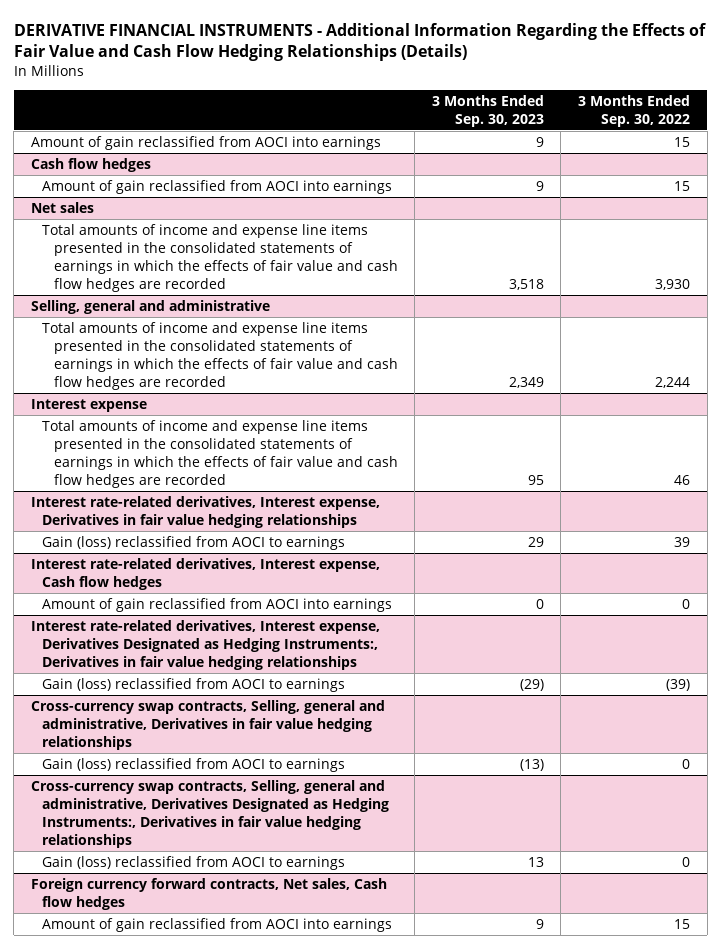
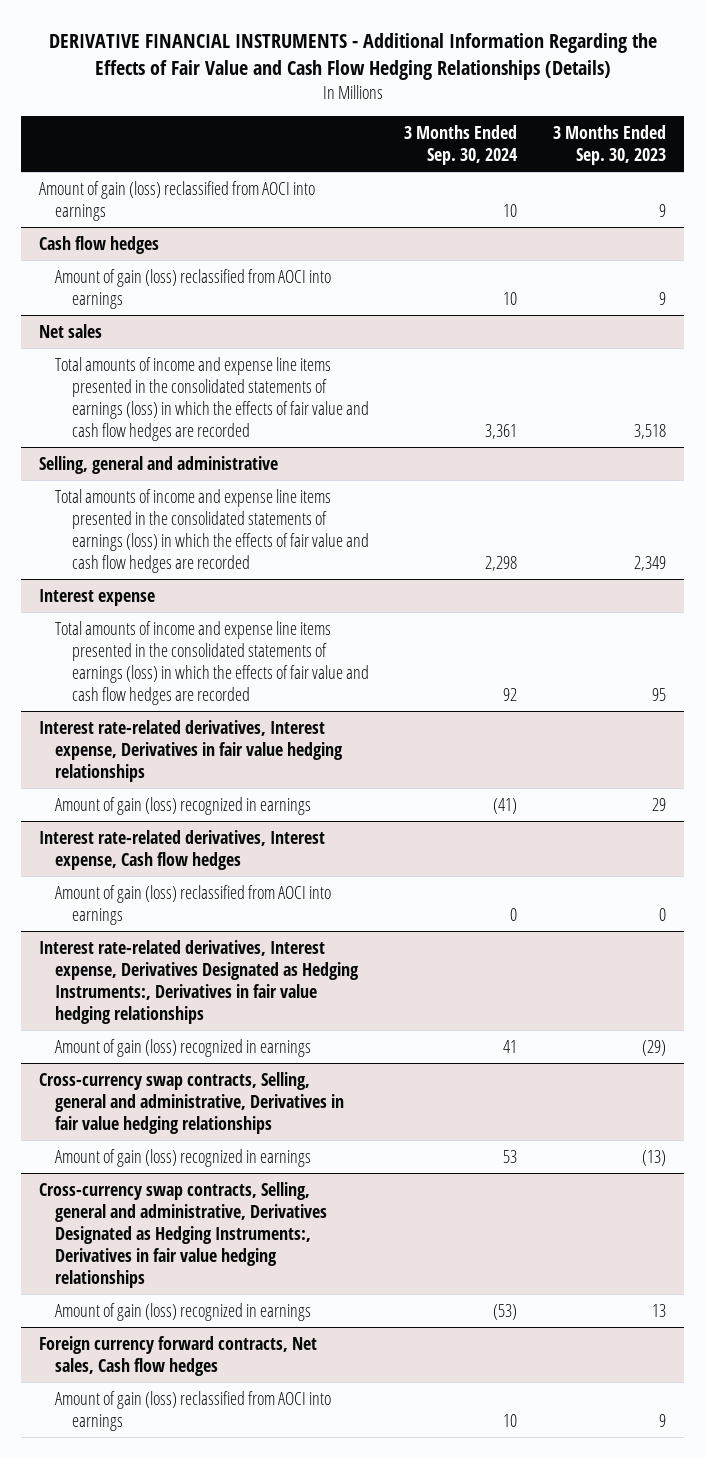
[578,95,691,127] 3 Months Ended Sep. 30, 2022 -> none
none -> [404,124,519,165] 3 Months Ended Sep. 30, 2024
[31,135,382,150] Amount of gain reclassified from AOCI into earnings -> [39,180,316,221] Amount of gain (loss) reclassified from AOCI into earnings
[42,179,393,194] Amount of gain reclassified from AOCI into earnings -> [55,268,332,309] Amount of gain (loss) reclassified from AOCI into earnings
[42,223,398,292] Total amounts of income and expense line items presented in the consolidated statements of earnings in which the effects of fair value and cash flow hedges are recorded -> [55,356,369,441] Total amounts of income and expense line items presented in the consolidated statements of earnings (loss) in which the effects of fair value and cash flow hedges are recorded
[42,321,398,390] Total amounts of income and expense line items presented in the consolidated statements of earnings in which the effects of fair value and cash flow hedges are recorded -> [55,488,369,573] Total amounts of income and expense line items presented in the consolidated statements of earnings (loss) in which the effects of fair value and cash flow hedges are recorded
[42,419,398,488] Total amounts of income and expense line items presented in the consolidated statements of earnings in which the effects of fair value and cash flow hedges are recorded -> [55,620,369,705] Total amounts of income and expense line items presented in the consolidated statements of earnings (loss) in which the effects of fair value and cash flow hedges are recorded
[42,535,346,550] Gain (loss) reclassified from AOCI to earnings -> [55,796,312,815] Amount of gain (loss) recognized in earnings
[42,597,393,612] Amount of gain reclassified from AOCI into earnings -> [55,884,332,925] Amount of gain (loss) reclassified from AOCI into earnings
[42,677,346,692] Gain (loss) reclassified from AOCI to earnings -> [55,1038,312,1057] Amount of gain (loss) recognized in earnings
[42,757,346,772] Gain (loss) reclassified from AOCI to earnings -> [55,1148,312,1167] Amount of gain (loss) recognized in earnings
[42,855,346,870] Gain (loss) reclassified from AOCI to earnings -> [55,1302,312,1321] Amount of gain (loss) recognized in earnings
[42,917,393,932] Amount of gain reclassified from AOCI into earnings -> [55,1390,332,1431] Amount of gain (loss) reclassified from AOCI into earnings

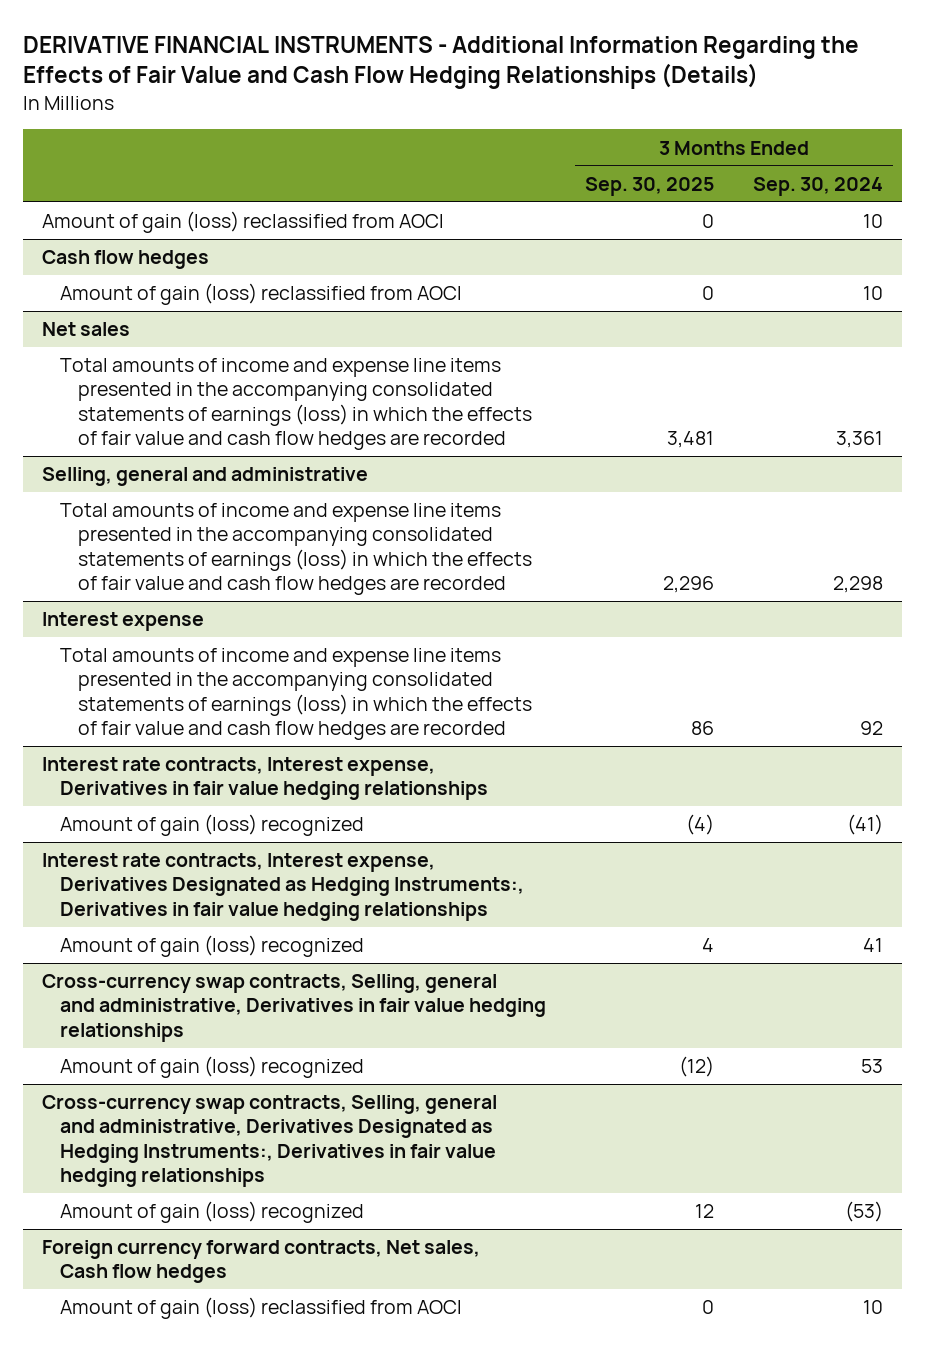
[552,124,666,165] 3 Months Ended Sep. 30, 2023 -> none
none -> [585,176,715,196] Sep. 30, 2025
[39,180,316,221] Amount of gain (loss) reclassified from AOCI into earnings -> [42,211,445,234] Amount of gain (loss) reclassified from AOCI
[55,268,332,309] Amount of gain (loss) reclassified from AOCI into earnings -> [60,283,463,306] Amount of gain (loss) reclassified from AOCI
[55,356,369,441] Total amounts of income and expense line items presented in the consolidated statements of earnings (loss) in which the effects of fair value and cash flow hedges are recorded -> [60,358,533,451] Total amounts of income and expense line items presented in the accompanying consolidated statements of earnings (loss) in which the effects of fair value and cash flow hedges are recorded
[55,488,369,573] Total amounts of income and expense line items presented in the consolidated statements of earnings (loss) in which the effects of fair value and cash flow hedges are recorded -> [60,503,533,596] Total amounts of income and expense line items presented in the accompanying consolidated statements of earnings (loss) in which the effects of fair value and cash flow hedges are recorded
[39,829,326,870] Interest rate-related derivatives, Interest expense, Cash flow hedges -> none
[55,884,332,925] Amount of gain (loss) reclassified from AOCI into earnings -> none
[55,620,369,705] Total amounts of income and expense line items presented in the consolidated statements of earnings (loss) in which the effects of fair value and cash flow hedges are recorded -> [60,648,533,741] Total amounts of income and expense line items presented in the accompanying consolidated statements of earnings (loss) in which the effects of fair value and cash flow hedges are recorded
[39,719,344,782] Interest rate-related derivatives, Interest expense, Derivatives in fair value hedging relationships -> [42,757,489,801] Interest rate contracts, Interest expense, Derivatives in fair value hedging relationships
[55,796,312,815] Amount of gain (loss) recognized in earnings -> [60,814,365,837] Amount of gain (loss) recognized
[39,939,360,1024] Interest rate-related derivatives, Interest expense, Derivatives Designated as Hedging Instruments:, Derivatives in fair value hedging relationships -> [42,853,525,921] Interest rate contracts, Interest expense, Derivatives Designated as Hedging Instruments:, Derivatives in fair value hedging relationships
[55,1038,312,1057] Amount of gain (loss) recognized in earnings -> [60,935,365,958] Amount of gain (loss) recognized
[55,1148,312,1167] Amount of gain (loss) recognized in earnings -> [60,1056,365,1079] Amount of gain (loss) recognized
[55,1302,312,1321] Amount of gain (loss) recognized in earnings -> [60,1201,365,1224] Amount of gain (loss) recognized
[55,1390,332,1431] Amount of gain (loss) reclassified from AOCI into earnings -> [60,1297,463,1320] Amount of gain (loss) reclassified from AOCI

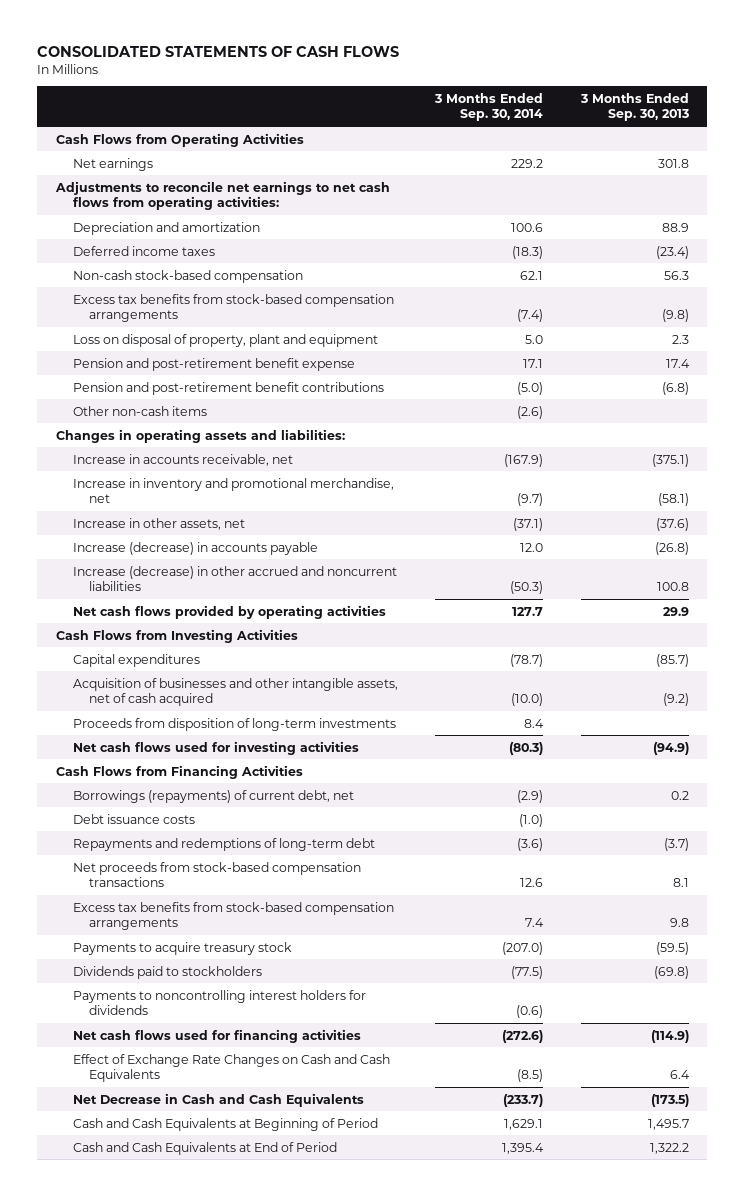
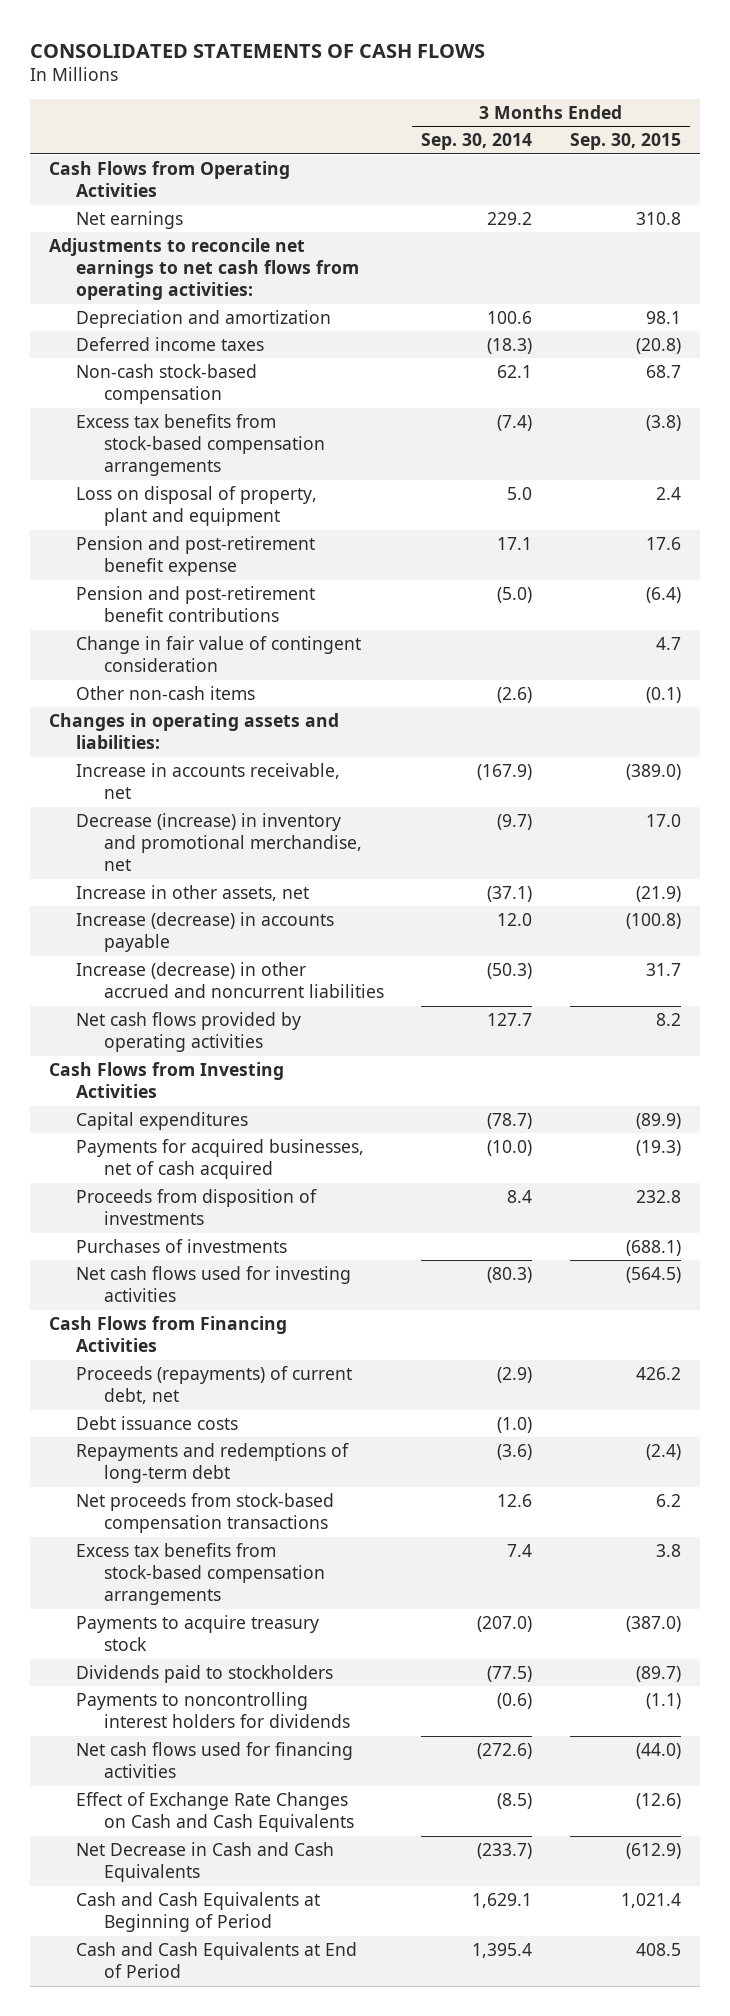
[579,93,689,122] 3 Months Ended Sep. 30, 2013 -> none
none -> [569,133,681,151] Sep. 30, 2015
none -> [76,635,362,673] Change in fair value of contingent consideration
[72,477,394,503] Increase in inventory and promotional merchandise, net -> [76,812,362,872] Decrease (increase) in inventory and promotional merchandise, net
[72,677,398,706] Acquisition of businesses and other intangible assets, net of cash acquired -> [76,1138,365,1180] Payments for acquired businesses, net of cash acquired
[72,717,396,731] Proceeds from disposition of long-term investments -> [76,1188,318,1226] Proceeds from disposition of investments
none -> [76,1238,288,1253] Purchases of investments
[72,789,354,803] Borrowings (repayments) of current debt, net -> [76,1365,353,1405] Proceeds (repayments) of current debt, net

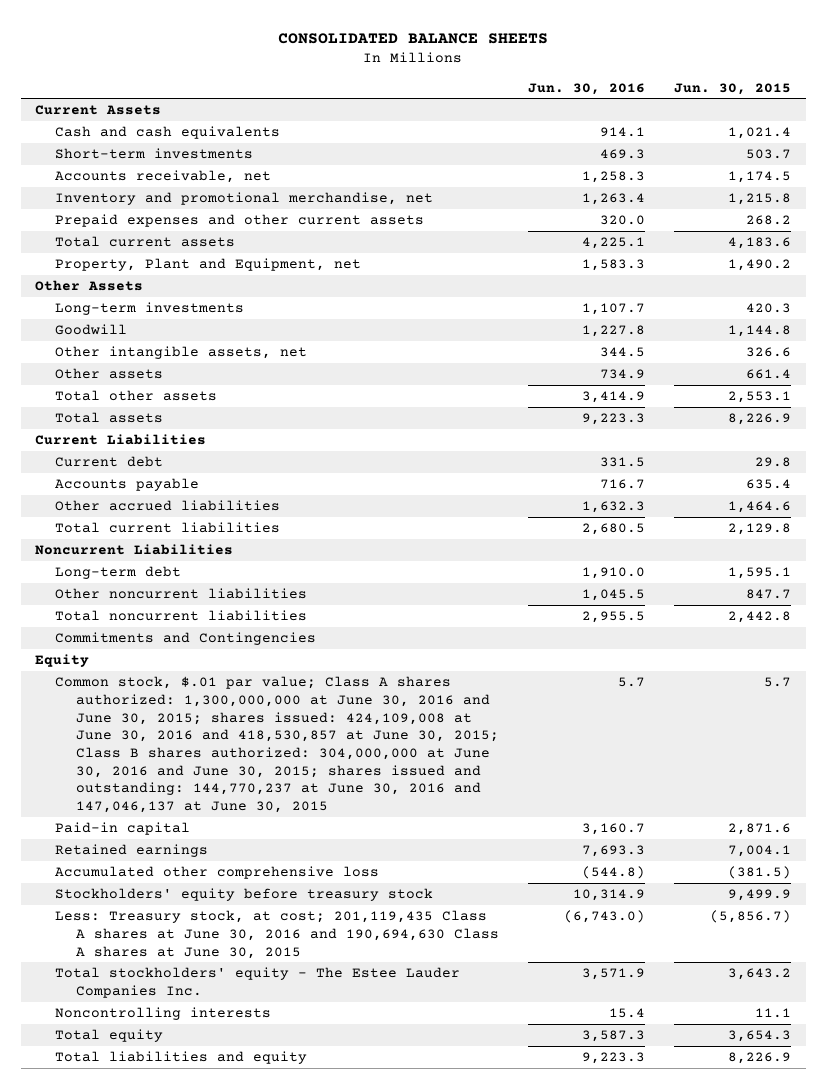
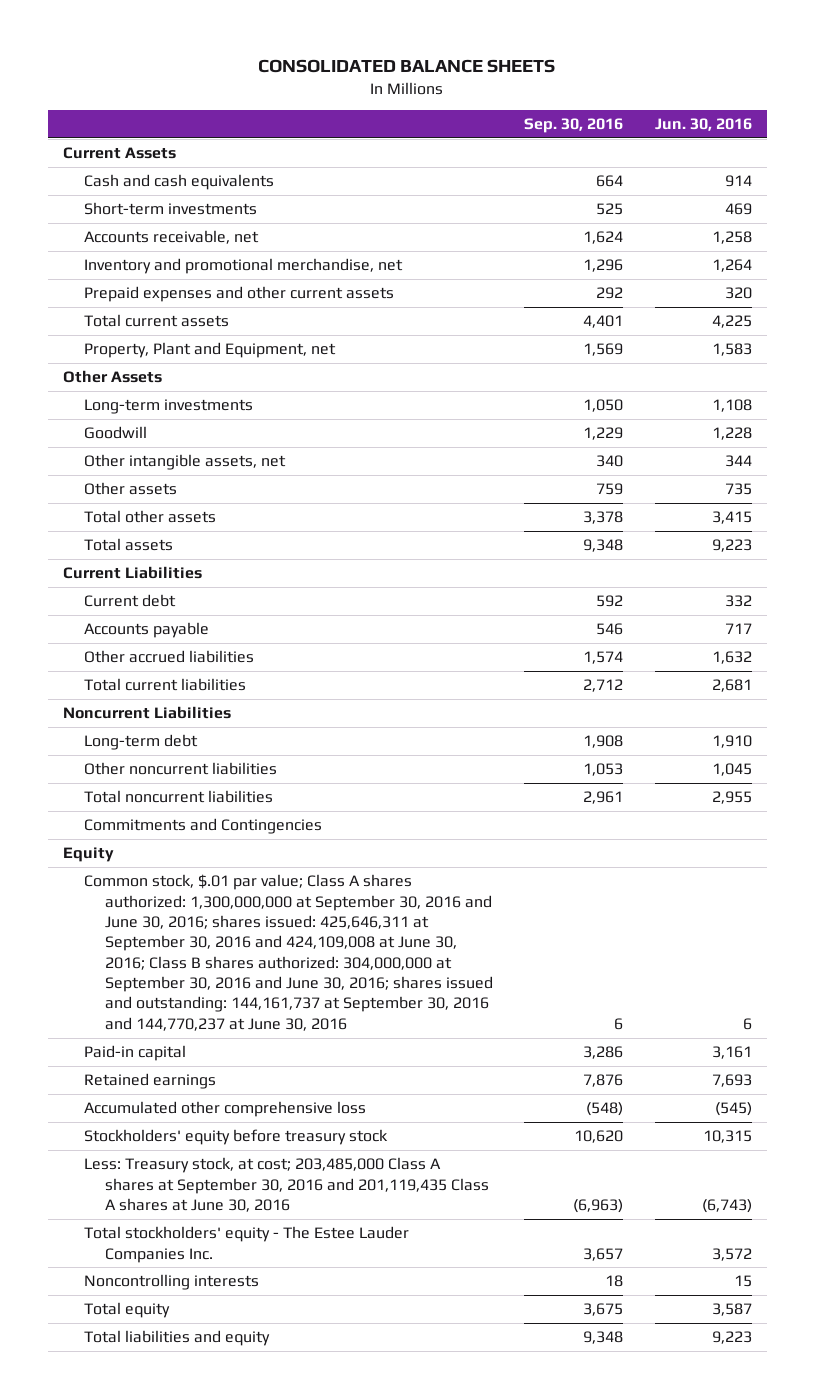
[673,82,791,95] Jun. 30, 2015 -> none
none -> [524,117,624,133] Sep. 30, 2016
[599,127,645,138] 914.1 -> [724,175,752,188] 914
[599,149,645,160] 469.3 -> [724,203,752,216] 469
[581,171,645,184] 1,258.3 -> [711,231,752,245] 1,258
[581,193,645,206] 1,263.4 -> [711,259,752,273] 1,264
[599,215,645,226] 320.0 -> [724,287,752,300] 320
[581,237,645,250] 4,225.1 -> [711,315,752,329] 4,225
[581,259,645,272] 1,583.3 -> [711,343,752,357] 1,583
[581,303,645,316] 1,107.7 -> [711,399,752,413] 1,108
[581,325,645,338] 1,227.8 -> [711,427,752,441] 1,228
[599,347,645,358] 344.5 -> [724,455,752,468] 344
[599,369,645,380] 734.9 -> [724,483,752,496] 735
[581,391,645,404] 3,414.9 -> [711,511,752,525] 3,415
[581,413,645,426] 9,223.3 -> [711,539,752,553] 9,223
[599,457,645,468] 331.5 -> [724,595,752,608] 332
[599,479,645,490] 716.7 -> [724,623,752,635] 717
[581,501,645,514] 1,632.3 -> [711,651,752,665] 1,632
[581,523,645,536] 2,680.5 -> [711,679,752,693] 2,681
[581,567,645,580] 1,910.0 -> [711,735,752,749] 1,910
[581,589,645,602] 1,045.5 -> [711,763,752,777] 1,045
[581,611,645,624] 2,955.5 -> [711,791,752,805] 2,955
[55,676,499,814] Common stock, $.01 par value; Class A shares authorized: 1,300,000,000 at June 30, 2016 and June 30, 2015; shares issued: 424,109,008 at June 30, 2016 and 418,530,857 at June 30, 2015; Class B shares authorized: 304,000,000 at June 30, 2016 and June 30, 2015; shares issued and outstanding: 144,770,237 at June 30, 2016 and 147,046,137 at June 30, 2015 -> [84,874,494,1031] Common stock, $.01 par value; Class A shares authorized: 1,300,000,000 at September 30, 2016 and June 30, 2016; shares issued: 425,646,311 at September 30, 2016 and 424,109,008 at June 30, 2016; Class B shares authorized: 304,000,000 at September 30, 2016 and June 30, 2016; shares issued and outstanding: 144,161,737 at September 30, 2016 and 144,770,237 at June 30, 2016
[617,677,645,688] 5.7 -> [742,1017,752,1030] 6
[581,823,645,836] 3,160.7 -> [711,1046,752,1060] 3,161
[581,845,645,858] 7,693.3 -> [711,1074,752,1088] 7,693
[581,866,645,880] (544.8) -> [714,1102,752,1117] (545)
[572,889,645,902] 10,314.9 -> [702,1130,752,1144] 10,315
[55,910,499,959] Less: Treasury stock, at cost; 201,119,435 Class A shares at June 30, 2016 and 190,694,630 Class A shares at June 30, 2015 -> [84,1157,490,1212] Less: Treasury stock, at cost; 203,485,000 Class A shares at September 30, 2016 and 201,119,435 Class A shares at June 30, 2016
[563,910,645,924] (6,743.0) -> [701,1198,752,1213] (6,743)
[581,968,645,981] 3,571.9 -> [711,1247,752,1261] 3,572
[608,1008,645,1019] 15.4 -> [733,1275,752,1288] 15
[581,1030,645,1043] 3,587.3 -> [711,1303,752,1317] 3,587
[581,1052,645,1065] 9,223.3 -> [711,1331,752,1345] 9,223

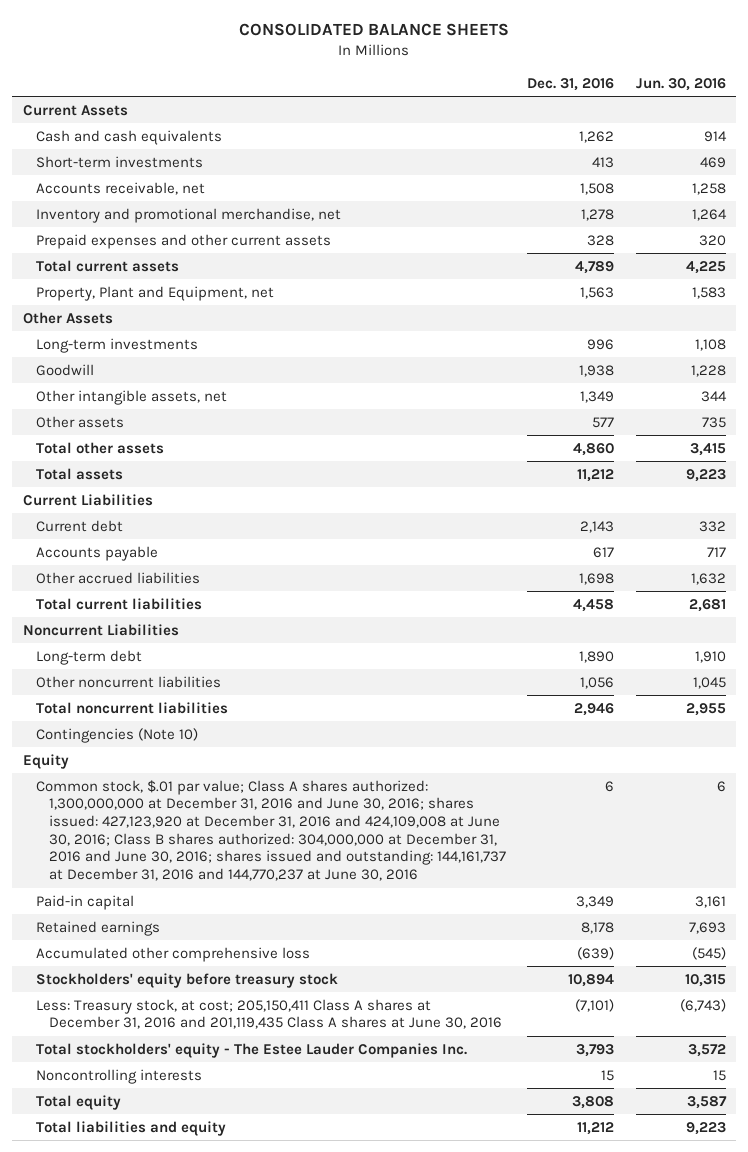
[524,117,624,133] Sep. 30, 2016 -> none
none -> [527,77,615,91] Dec. 31, 2016
[84,818,323,835] Commitments and Contingencies -> [35,727,198,743] Contingencies (Note 10)
[84,874,494,1031] Common stock, $.01 par value; Class A shares authorized: 1,300,000,000 at September 30, 2016 and June 30, 2016; shares issued: 425,646,311 at September 30, 2016 and 424,109,008 at June 30, 2016; Class B shares authorized: 304,000,000 at September 30, 2016 and June 30, 2016; shares issued and outstanding: 144,161,737 at September 30, 2016 and 144,770,237 at June 30, 2016 -> [35,779,507,882] Common stock, $.01 par value; Class A shares authorized: 1,300,000,000 at December 31, 2016 and June 30, 2016; shares issued: 427,123,920 at December 31, 2016 and 424,109,008 at June 30, 2016; Class B shares authorized: 304,000,000 at December 31, 2016 and June 30, 2016; shares issued and outstanding: 144,161,737 at December 31, 2016 and 144,770,237 at June 30, 2016
[84,1157,490,1212] Less: Treasury stock, at cost; 203,485,000 Class A shares at September 30, 2016 and 201,119,435 Class A shares at June 30, 2016 -> [35,998,503,1030] Less: Treasury stock, at cost; 205,150,411 Class A shares at December 31, 2016 and 201,119,435 Class A shares at June 30, 2016

